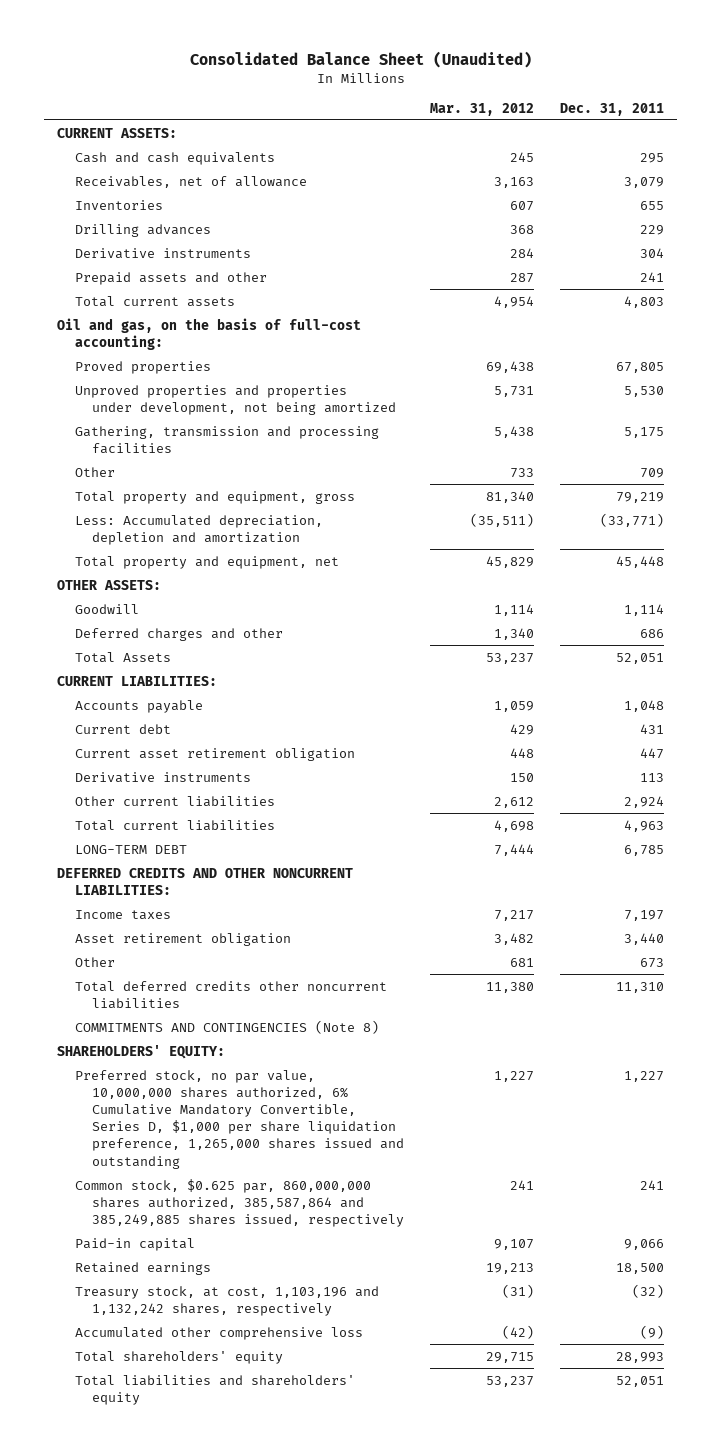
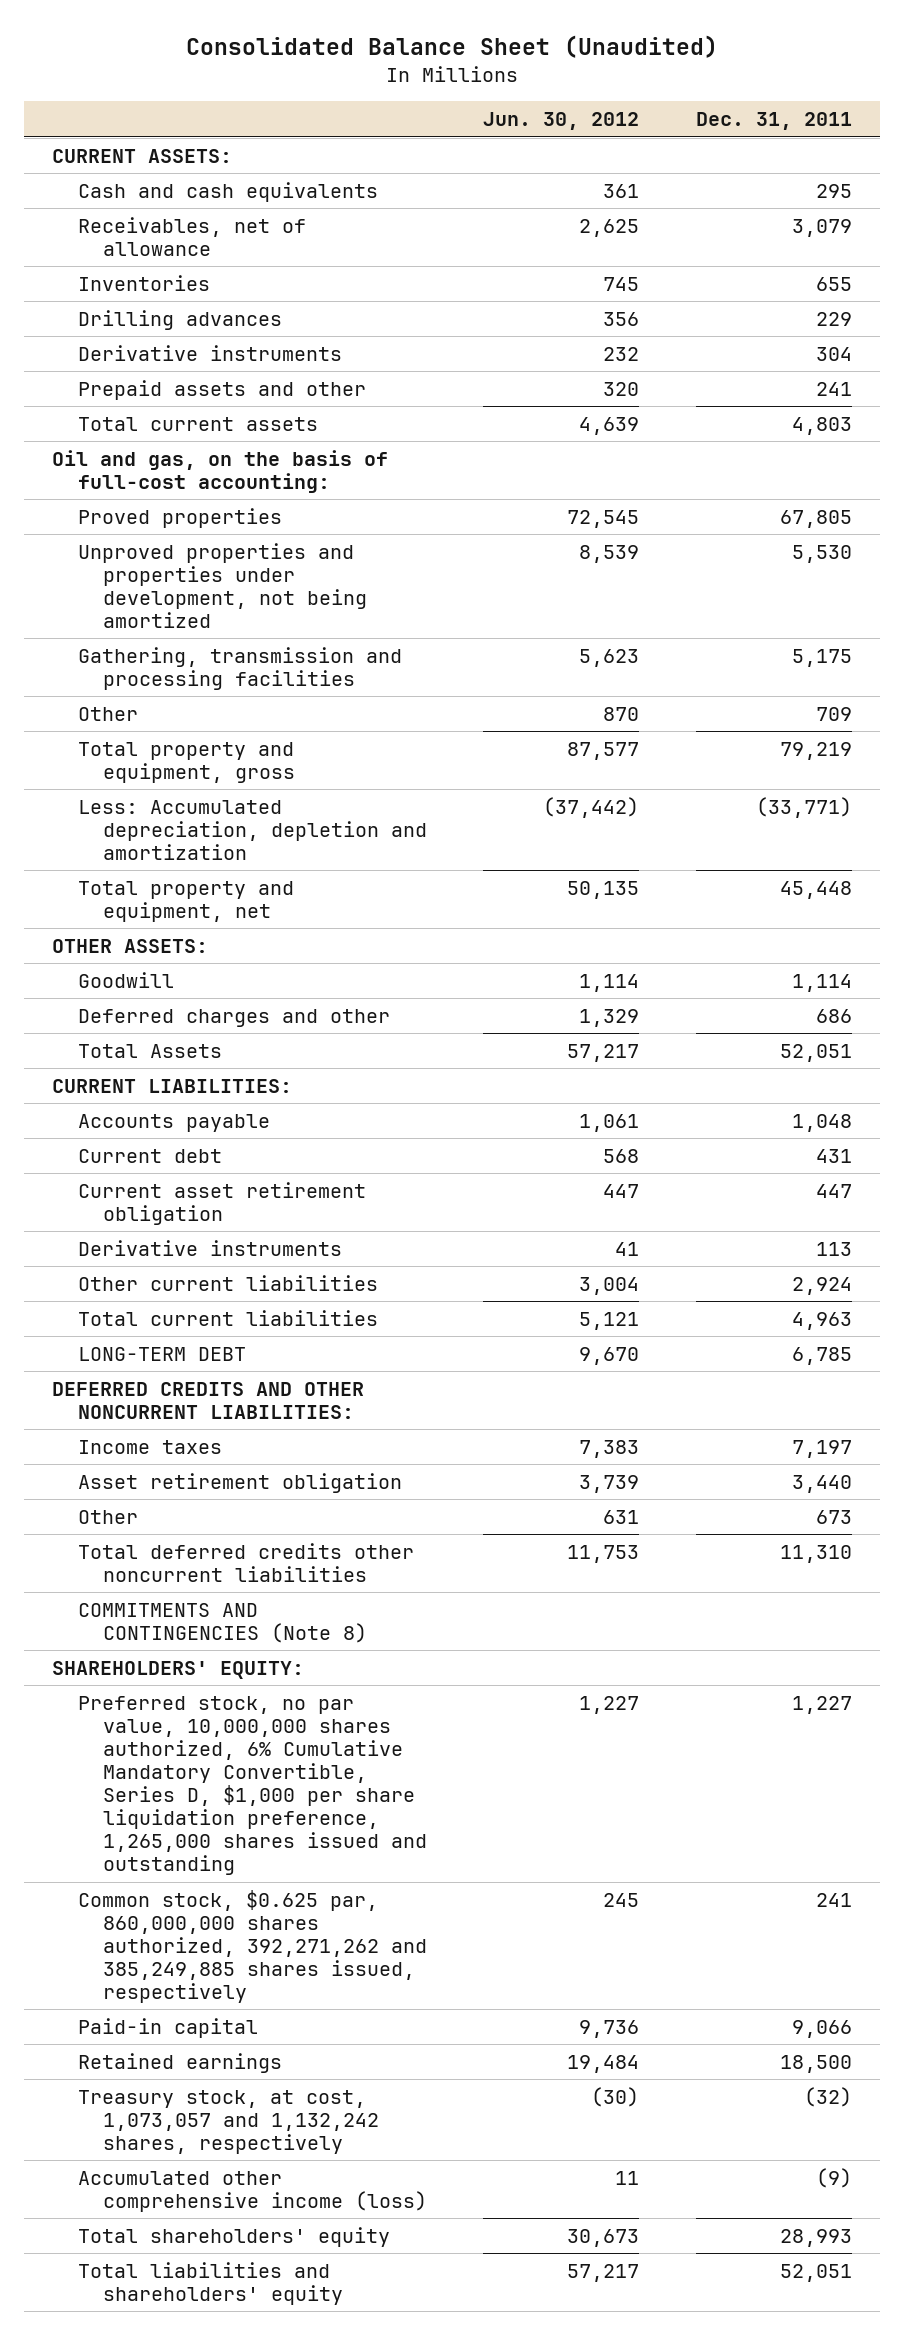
[429,102,534,116] Mar. 31, 2012 -> none
none -> [483,112,640,131] Jun. 30, 2012
[74,1178,404,1228] Common stock, $0.625 par, 860,000,000 shares authorized, 385,587,864 and 385,249,885 shares issued, respectively -> [77,1889,428,2004] Common stock, $0.625 par, 860,000,000 shares authorized, 392,271,262 and 385,249,885 shares issued, respectively
[74,1285,379,1316] Treasury stock, at cost, 1,103,196 and 1,132,242 shares, respectively -> [77,2089,380,2154] Treasury stock, at cost, 1,073,057 and 1,132,242 shares, respectively
[74,1326,363,1340] Accumulated other comprehensive loss -> [77,2170,428,2212] Accumulated other comprehensive income (loss)

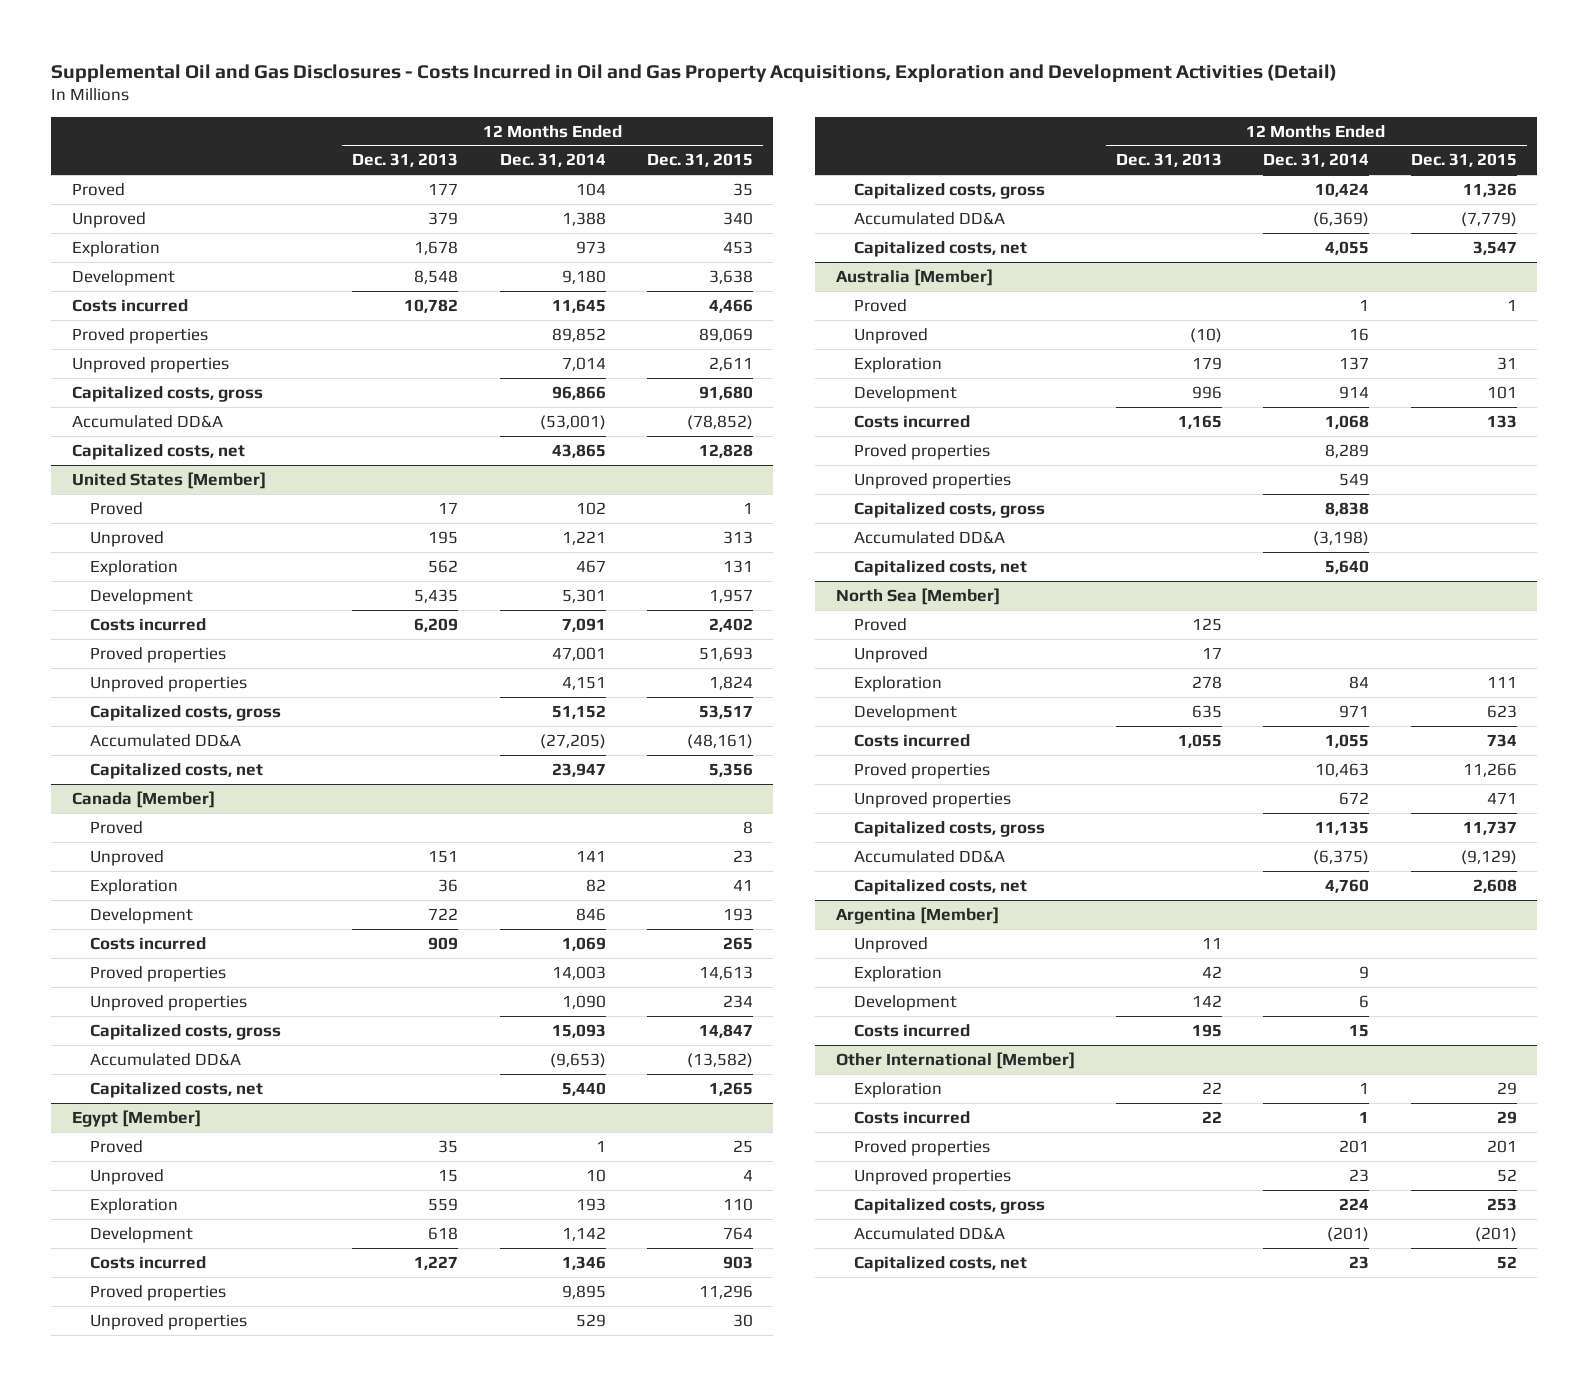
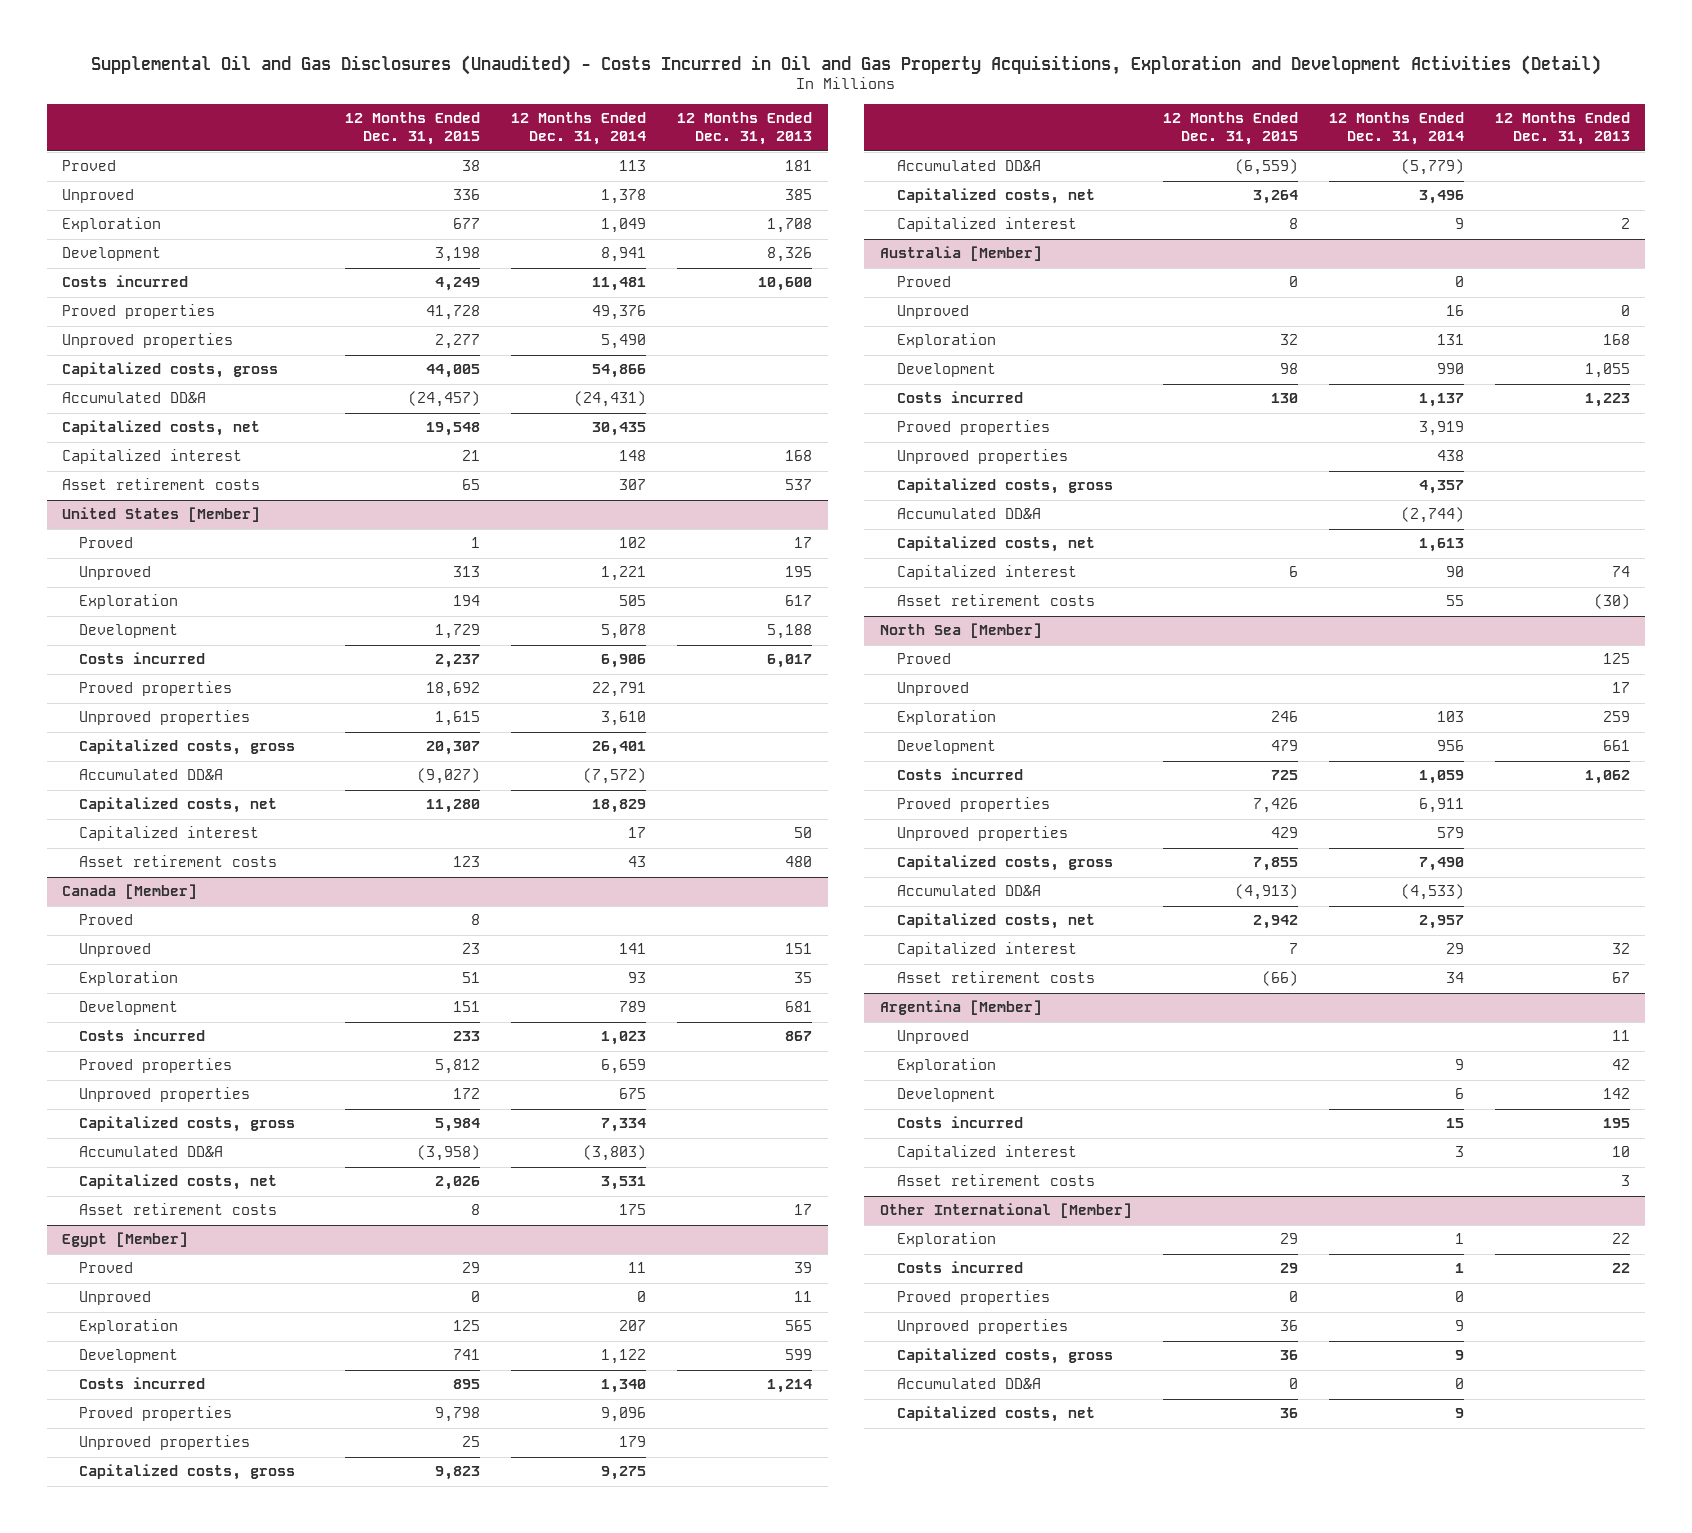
[51,63,1338,83] Supplemental Oil and Gas Disclosures - Costs Incurred in Oil and Gas Property Acquisitions, Exploration and Development Activities (Detail) -> [91,54,1602,75] Supplemental Oil and Gas Disclosures (Unaudited) - Costs Incurred in Oil and Gas Property Acquisitions, Exploration and Development Activities (Detail)
[428,182,459,195] 177 -> [785,160,813,172] 181
[575,182,606,196] 104 -> [619,160,647,172] 113
[732,182,753,196] 35 -> [462,160,481,172] 38
[428,211,459,225] 379 -> [785,189,813,201] 385
[561,211,606,226] 1,388 -> [601,189,647,205] 1,378
[722,211,753,225] 340 -> [453,189,481,201] 336
[414,240,459,255] 1,678 -> [767,218,813,234] 1,708
[575,240,606,254] 973 -> [601,218,647,234] 1,049
[722,240,753,254] 453 -> [453,218,481,230] 677
[414,269,459,284] 8,548 -> [767,247,813,263] 8,326
[561,269,606,284] 9,180 -> [601,247,647,263] 8,941
[708,269,753,284] 3,638 -> [435,247,481,263] 3,198
[404,298,459,313] 10,782 -> [758,277,813,292] 10,600
[551,298,606,313] 11,645 -> [592,277,647,292] 11,481
[708,298,753,313] 4,466 -> [435,277,481,292] 4,249
[551,327,606,342] 89,852 -> [592,305,647,321] 49,376
[698,327,753,342] 89,069 -> [426,305,481,321] 41,728
[561,356,606,371] 7,014 -> [601,334,647,350] 5,490
[708,356,753,371] 2,611 -> [435,334,481,350] 2,277
[551,385,606,400] 96,866 -> [592,364,647,379] 54,866
[698,385,753,400] 91,680 -> [426,364,481,379] 44,005
[539,414,606,430] (53,001) -> [574,391,647,408] (24,431)
[686,414,753,430] (78,852) -> [408,391,481,408] (24,457)
[551,443,606,458] 43,865 -> [592,422,647,437] 30,435
[698,443,753,458] 12,828 -> [426,422,481,437] 19,548
none -> [62,449,243,465] Capitalized interest
none -> [62,478,261,491] Asset retirement costs
[428,559,459,573] 562 -> [785,595,813,607] 617
[575,559,606,573] 467 -> [619,595,647,607] 505
[722,559,753,573] 131 -> [453,595,481,607] 194
[414,588,459,603] 5,435 -> [767,624,813,640] 5,188
[561,588,606,603] 5,301 -> [601,624,647,640] 5,078
[708,588,753,603] 1,957 -> [435,624,481,640] 1,729
[414,617,459,632] 6,209 -> [767,654,813,669] 6,017
[561,617,606,632] 7,091 -> [601,654,647,669] 6,906
[708,617,753,632] 2,402 -> [435,654,481,669] 2,237
[551,646,606,661] 47,001 -> [592,682,647,698] 22,791
[698,646,753,661] 51,693 -> [426,682,481,698] 18,692
[561,675,606,690] 4,151 -> [601,711,647,727] 3,610
[708,675,753,690] 1,824 -> [435,711,481,727] 1,615
[551,704,606,719] 51,152 -> [592,741,647,756] 26,401
[698,704,753,719] 53,517 -> [426,741,481,756] 20,307
[539,733,606,749] (27,205) -> [583,768,647,785] (7,572)
[686,733,753,749] (48,161) -> [417,768,481,785] (9,027)
[551,762,606,777] 23,947 -> [592,799,647,814] 18,829
[708,762,753,777] 5,356 -> [426,799,481,814] 11,280
none -> [79,826,260,842] Capitalized interest
none -> [79,855,278,868] Asset retirement costs
[438,878,459,892] 36 -> [794,972,813,984] 35
[585,878,606,892] 82 -> [628,972,647,984] 93
[732,878,753,891] 41 -> [462,972,481,984] 51
[428,907,459,920] 722 -> [785,1001,813,1013] 681
[575,907,606,921] 846 -> [619,1001,647,1013] 789
[722,907,753,921] 193 -> [453,1001,481,1013] 151
[428,936,459,950] 909 -> [785,1031,813,1042] 867
[561,936,606,951] 1,069 -> [601,1031,647,1046] 1,023
[722,936,753,950] 265 -> [453,1031,481,1042] 233
[551,965,606,980] 14,003 -> [601,1059,647,1075] 6,659
[698,965,753,980] 14,613 -> [435,1059,481,1075] 5,812
[561,994,606,1009] 1,090 -> [619,1088,647,1100] 675
[722,994,753,1008] 234 -> [453,1088,481,1100] 172
[551,1023,606,1038] 15,093 -> [601,1118,647,1133] 7,334
[698,1023,753,1038] 14,847 -> [435,1118,481,1133] 5,984
[549,1052,606,1068] (9,653) -> [583,1145,647,1162] (3,803)
[686,1052,753,1068] (13,582) -> [417,1145,481,1162] (3,958)
[561,1081,606,1096] 5,440 -> [601,1176,647,1191] 3,531
[708,1081,753,1096] 1,265 -> [435,1176,481,1191] 2,026
none -> [79,1203,278,1216] Asset retirement costs
[438,1139,459,1153] 35 -> [794,1262,813,1274] 39
[595,1139,606,1152] 1 -> [628,1262,647,1274] 11
[732,1139,753,1153] 25 -> [462,1262,481,1274] 29
[438,1168,459,1182] 15 -> [794,1291,813,1303] 11
[585,1168,606,1182] 10 -> [637,1291,647,1303] 0
[742,1168,753,1181] 4 -> [471,1291,481,1303] 0
[428,1197,459,1211] 559 -> [785,1320,813,1332] 565
[575,1197,606,1211] 193 -> [619,1320,647,1332] 207
[722,1197,753,1211] 110 -> [453,1320,481,1332] 125
[428,1226,459,1240] 618 -> [785,1349,813,1361] 599
[561,1226,606,1241] 1,142 -> [601,1349,647,1365] 1,122
[722,1226,753,1240] 764 -> [453,1349,481,1361] 741
[414,1255,459,1270] 1,227 -> [767,1379,813,1394] 1,214
[561,1255,606,1270] 1,346 -> [601,1379,647,1394] 1,340
[722,1255,753,1269] 903 -> [453,1379,481,1390] 895
[561,1284,606,1299] 9,895 -> [601,1407,647,1423] 9,096
[698,1284,753,1299] 11,296 -> [435,1407,481,1423] 9,798
[575,1313,606,1327] 529 -> [619,1436,647,1448] 179
[732,1313,753,1327] 30 -> [462,1436,481,1448] 25
[1315,182,1370,197] 10,424 -> [601,1466,647,1481] 9,275
[1462,182,1517,197] 11,326 -> [435,1466,481,1481] 9,823
[1313,211,1370,227] (6,369) -> [1400,159,1464,176] (5,779)
[1460,211,1517,227] (7,779) -> [1234,159,1298,176] (6,559)
[1325,240,1370,255] 4,055 -> [1418,190,1464,205] 3,496
[1472,240,1517,255] 3,547 -> [1252,190,1298,205] 3,264
none -> [896,217,1077,233] Capitalized interest
[1359,298,1370,311] 1 -> [1454,276,1464,288] 0
[1506,298,1517,311] 1 -> [1288,276,1298,288] 0
[1190,327,1223,343] (10) -> [1620,305,1630,317] 0
[1192,356,1223,370] 179 -> [1602,334,1630,346] 168
[1339,356,1370,370] 137 -> [1436,334,1464,346] 131
[1496,356,1517,370] 31 -> [1279,334,1298,346] 32
[1192,385,1223,399] 996 -> [1584,363,1630,379] 1,055
[1339,385,1370,399] 914 -> [1436,363,1464,375] 990
[1486,385,1517,399] 101 -> [1279,363,1298,375] 98
[1178,414,1223,429] 1,165 -> [1584,393,1630,408] 1,223
[1325,414,1370,429] 1,068 -> [1418,393,1464,408] 1,137
[1486,414,1517,428] 133 -> [1270,393,1298,404] 130
[1325,443,1370,458] 8,289 -> [1418,421,1464,437] 3,919
[1339,472,1370,486] 549 -> [1436,450,1464,462] 438
[1325,501,1370,516] 8,838 -> [1418,480,1464,495] 4,357
[1313,530,1370,546] (3,198) -> [1400,507,1464,524] (2,744)
[1325,559,1370,574] 5,640 -> [1418,538,1464,553] 1,613
none -> [896,565,1077,581] Capitalized interest
none -> [896,594,1095,607] Asset retirement costs
[1192,675,1223,689] 278 -> [1602,711,1630,723] 259
[1349,675,1370,689] 84 -> [1436,711,1464,723] 103
[1486,675,1517,688] 111 -> [1270,711,1298,723] 246
[1192,704,1223,718] 635 -> [1602,740,1630,752] 661
[1339,704,1370,718] 971 -> [1436,740,1464,752] 956
[1486,704,1517,718] 623 -> [1270,740,1298,752] 479
[1178,733,1223,748] 1,055 -> [1584,770,1630,785] 1,062
[1325,733,1370,748] 1,055 -> [1418,770,1464,785] 1,059
[1486,733,1517,747] 734 -> [1270,770,1298,781] 725
[1315,762,1370,777] 10,463 -> [1418,798,1464,814] 6,911
[1462,762,1517,777] 11,266 -> [1252,798,1298,814] 7,426
[1339,791,1370,805] 672 -> [1436,827,1464,839] 579
[1486,791,1517,804] 471 -> [1270,827,1298,839] 429
[1315,820,1370,835] 11,135 -> [1418,857,1464,872] 7,490
[1462,820,1517,835] 11,737 -> [1252,857,1298,872] 7,855
[1313,849,1370,865] (6,375) -> [1400,884,1464,901] (4,533)
[1460,849,1517,865] (9,129) -> [1234,884,1298,901] (4,913)
[1325,878,1370,893] 4,760 -> [1418,915,1464,930] 2,957
[1472,878,1517,893] 2,608 -> [1252,915,1298,930] 2,942
none -> [896,942,1077,958] Capitalized interest
none -> [896,971,1095,984] Asset retirement costs
none -> [896,1145,1077,1161] Capitalized interest
none -> [896,1174,1095,1187] Asset retirement costs
[1339,1139,1370,1153] 201 -> [1454,1291,1464,1303] 0
[1486,1139,1517,1153] 201 -> [1288,1291,1298,1303] 0
[1349,1168,1370,1182] 23 -> [1454,1320,1464,1332] 9
[1496,1168,1517,1182] 52 -> [1279,1320,1298,1332] 36
[1339,1197,1370,1210] 224 -> [1454,1350,1464,1361] 9
[1486,1197,1517,1211] 253 -> [1279,1350,1298,1361] 36
[1327,1226,1370,1242] (201) -> [1454,1378,1464,1390] 0
[1474,1226,1517,1242] (201) -> [1288,1378,1298,1390] 0
[1349,1255,1370,1269] 23 -> [1454,1408,1464,1419] 9
[1496,1255,1517,1269] 52 -> [1279,1408,1298,1419] 36

